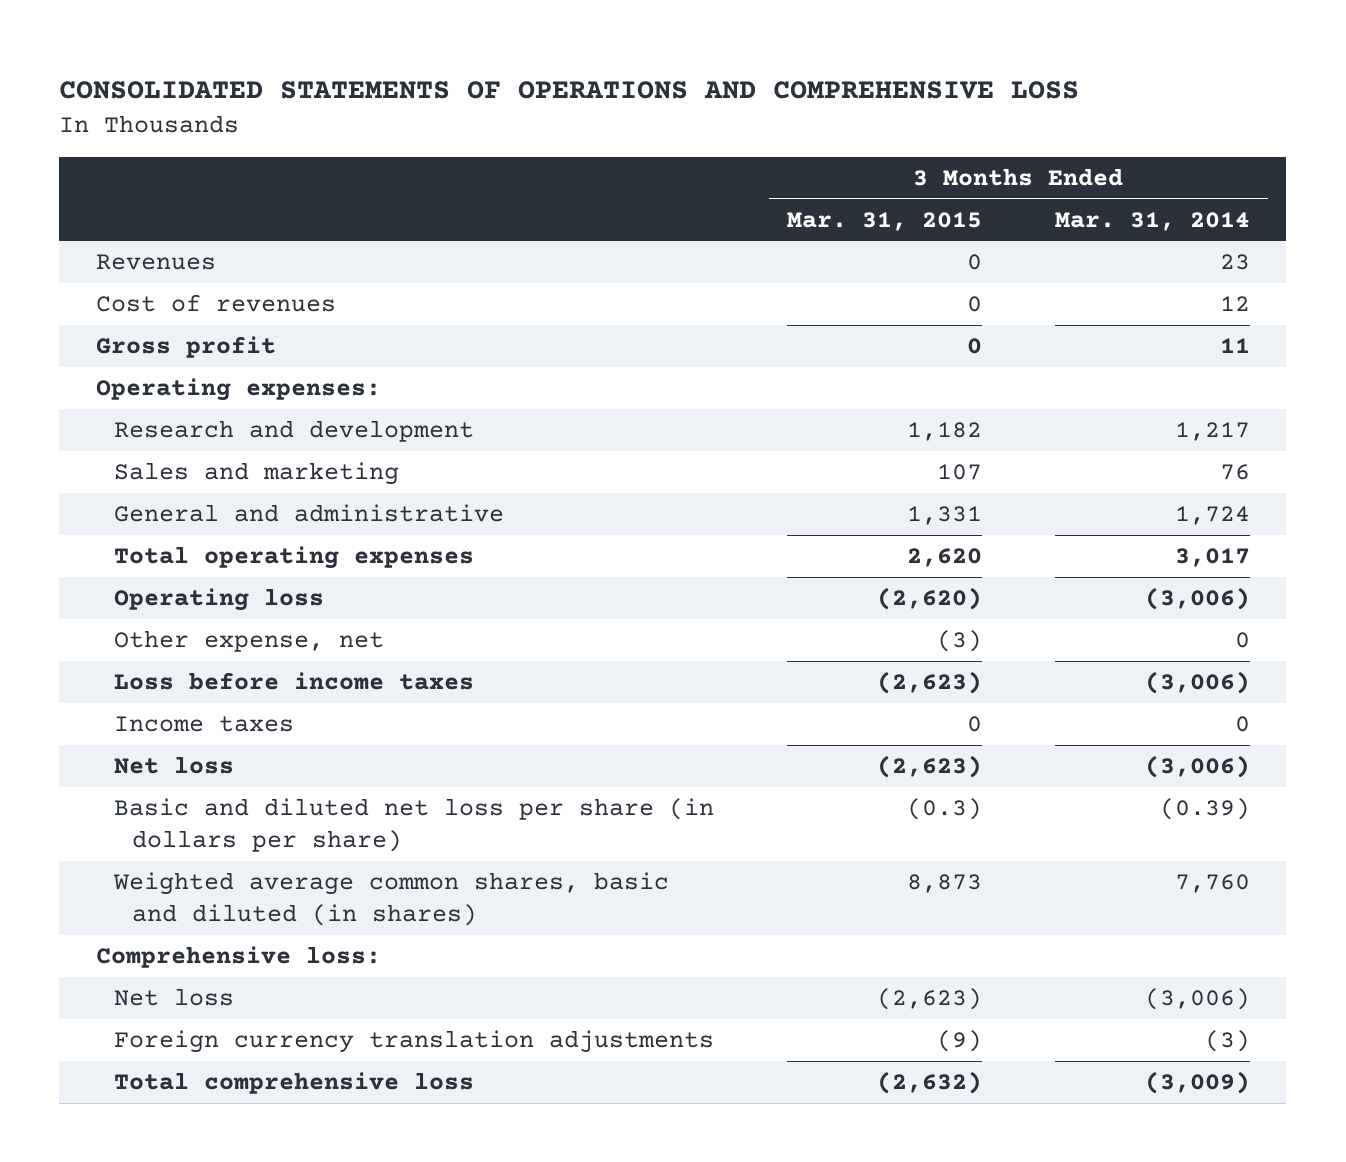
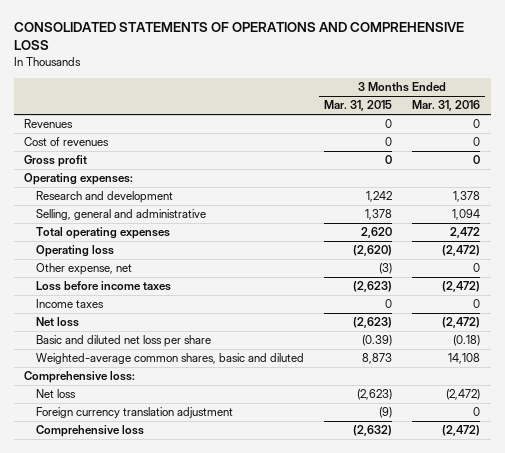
[1054,211,1250,231] Mar. 31, 2014 -> none
none -> [412,100,481,112] Mar. 31, 2016
[114,462,400,486] Sales and marketing -> none
[906,422,982,442] 1,182 -> [365,191,392,203] 1,242
[114,504,505,523] General and administrative -> [35,209,206,221] Selling, general and administrative
[906,506,982,526] 1,331 -> [364,209,392,221] 1,378
[114,798,715,853] Basic and diluted net loss per share (in dollars per share) -> [35,335,211,348] Basic and diluted net loss per share
[906,798,982,821] (0.3) -> [361,335,392,347] (0.39)
[113,872,670,927] Weighted average common shares, basic and diluted (in shares) -> [35,353,304,365] Weighted-average common shares, basic and diluted
[114,1030,715,1054] Foreign currency translation adjustments -> [35,407,233,419] Foreign currency translation adjustment
[114,1072,475,1095] Total comprehensive loss -> [35,425,144,438] Comprehensive loss

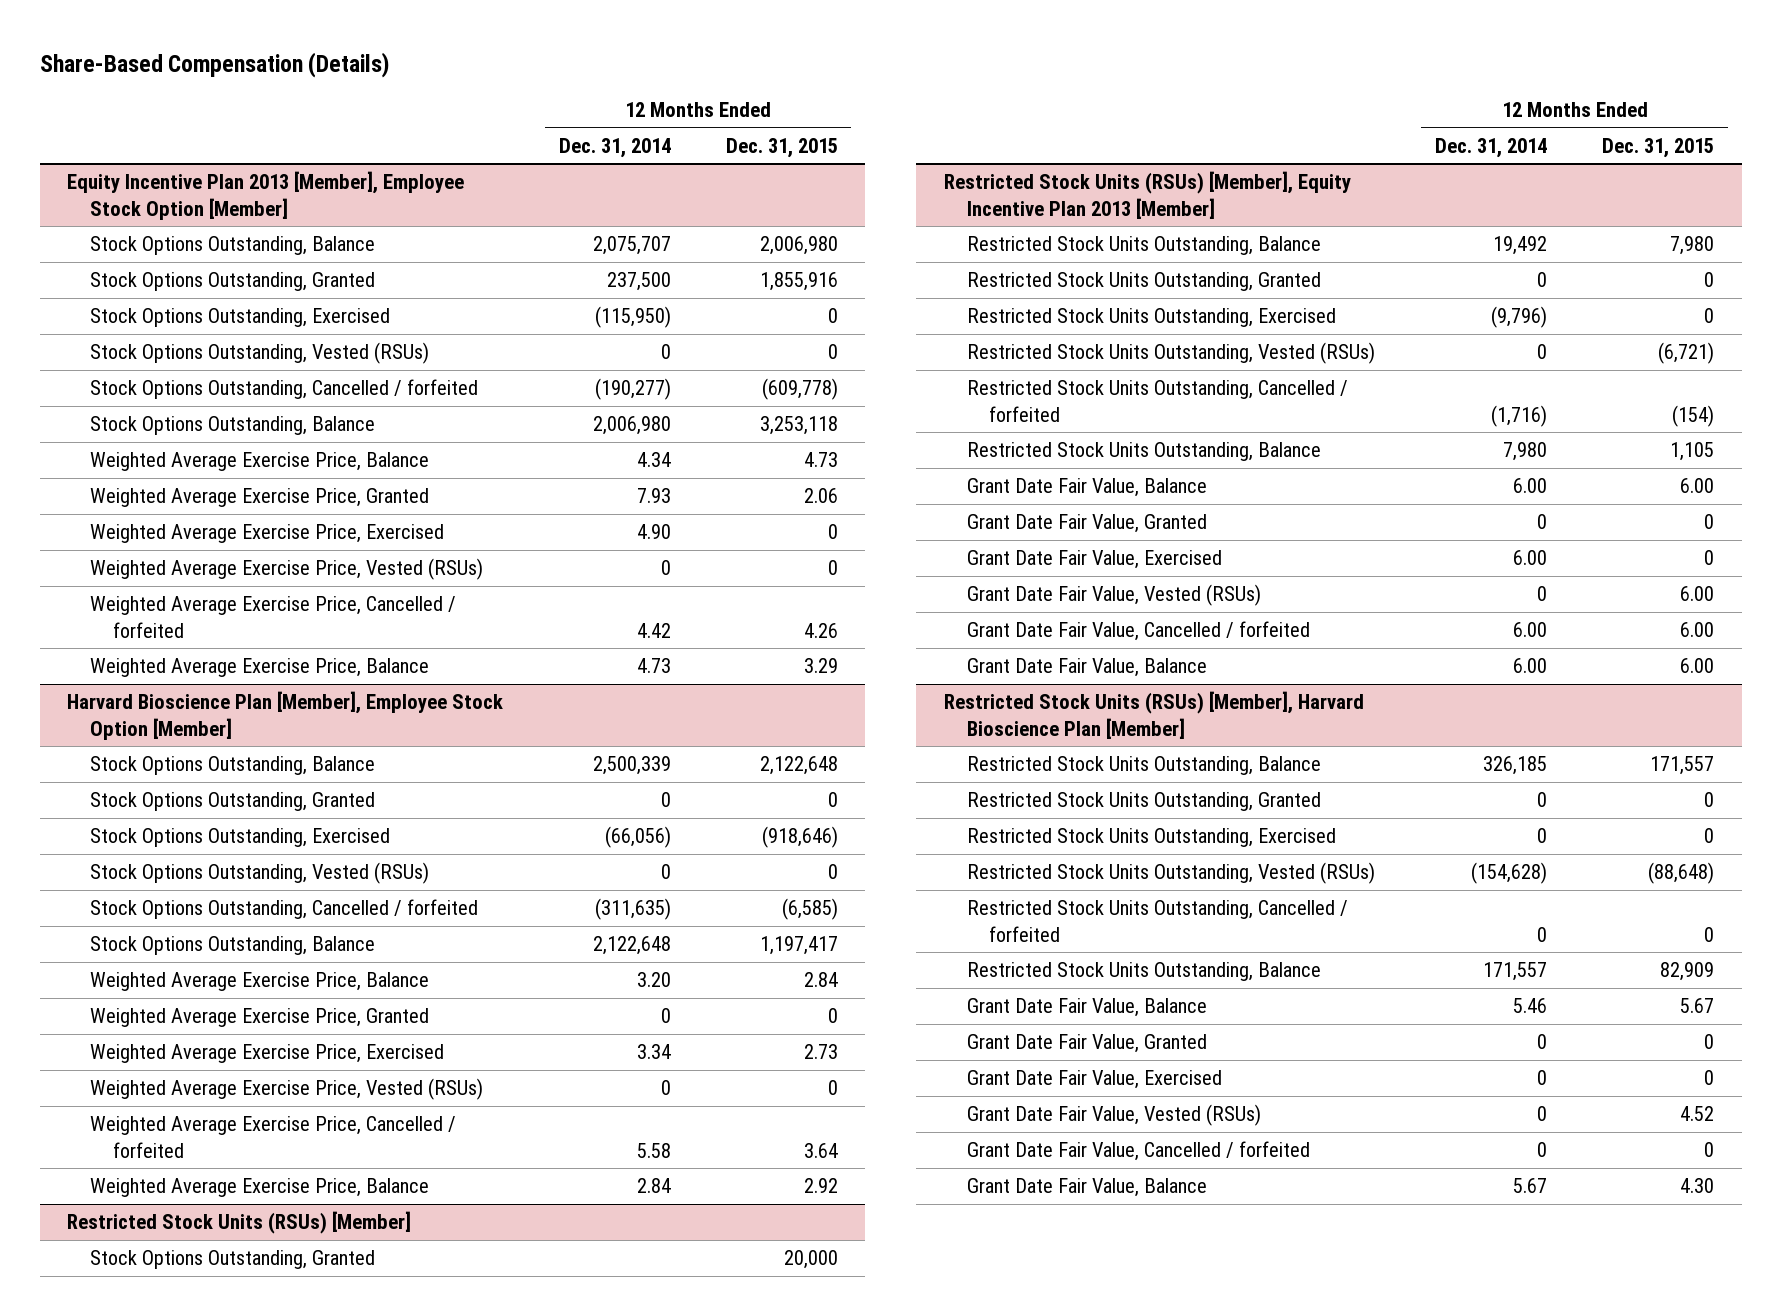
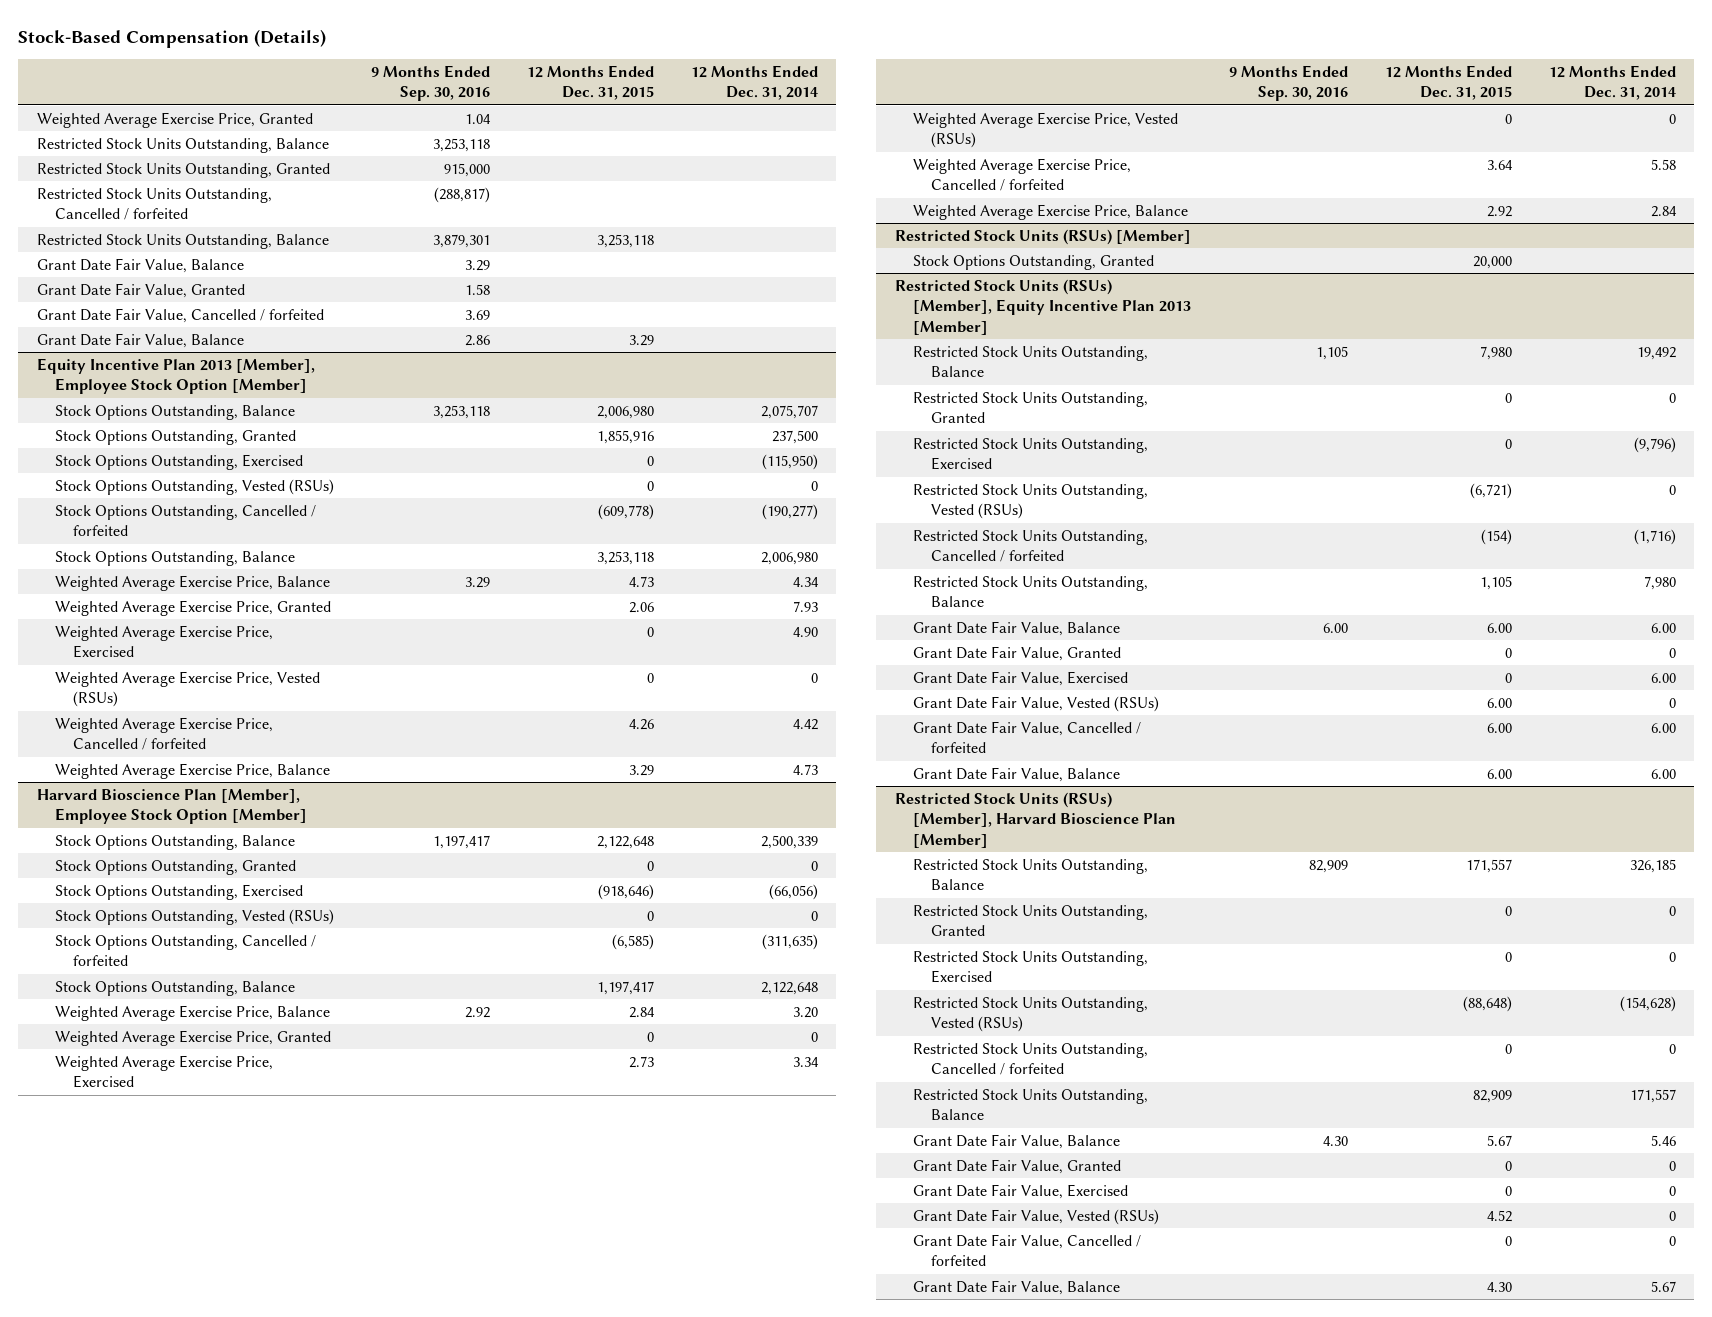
[39,51,389,78] Share-Based Compensation (Details) -> [18,29,327,49] Stock-Based Compensation (Details)
none -> [370,64,490,102] 9 Months Ended Sep. 30, 2016
none -> [36,111,313,128] Weighted Average Exercise Price, Granted
none -> [36,137,329,153] Restricted Stock Units Outstanding, Balance
none -> [36,162,330,178] Restricted Stock Units Outstanding, Granted
none -> [36,187,272,221] Restricted Stock Units Outstanding, Cancelled / forfeited
none -> [36,233,329,249] Restricted Stock Units Outstanding, Balance
none -> [36,257,244,273] Grant Date Fair Value, Balance
none -> [36,282,245,298] Grant Date Fair Value, Granted
none -> [36,307,324,323] Grant Date Fair Value, Cancelled / forfeited
none -> [36,332,244,348] Grant Date Fair Value, Balance

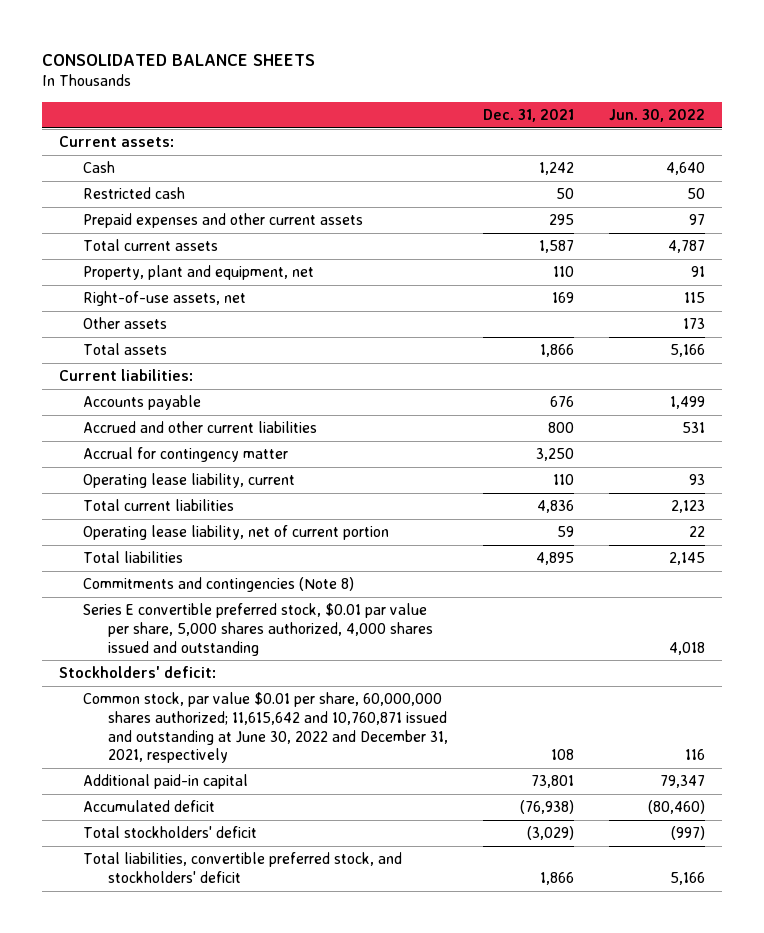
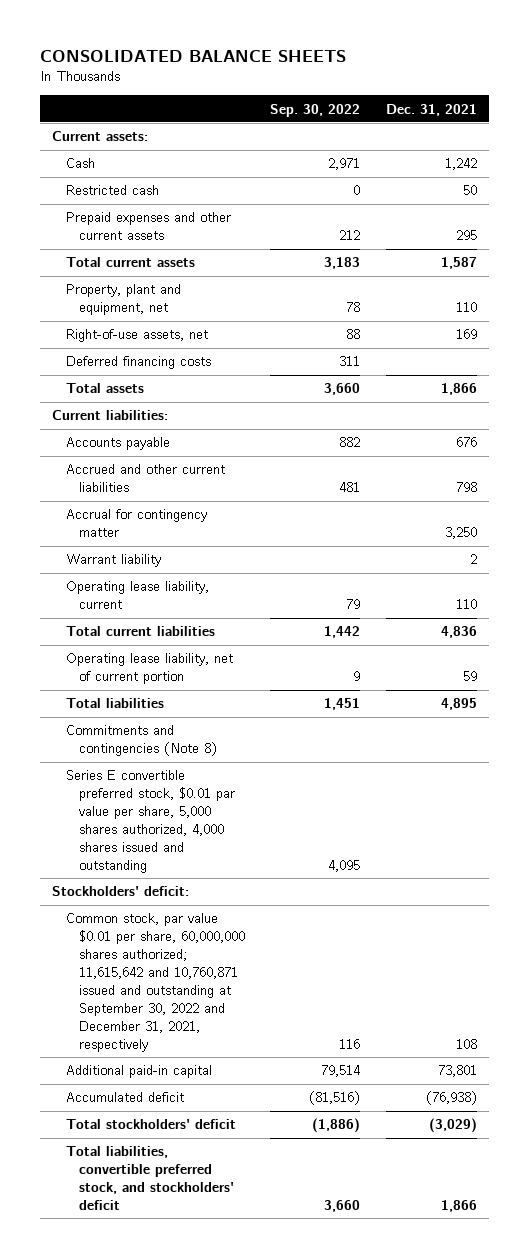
[608,108,705,122] Jun. 30, 2022 -> none
none -> [270,103,361,117] Sep. 30, 2022
[83,317,168,330] Other assets -> none
none -> [65,356,211,370] Deferred financing costs
[547,422,574,434] 800 -> [455,482,477,493] 798
none -> [65,554,161,568] Warrant liability
[83,692,448,764] Common stock, par value $0.01 per share, 60,000,000 shares authorized; 11,615,642 and 10,760,871 issued and outstanding at June 30, 2022 and December 31, 2021, respectively -> [65,913,245,1052] Common stock, par value $0.01 per share, 60,000,000 shares authorized; 11,615,642 and 10,760,871 issued and outstanding at September 30, 2022 and December 31, 2021, respectively

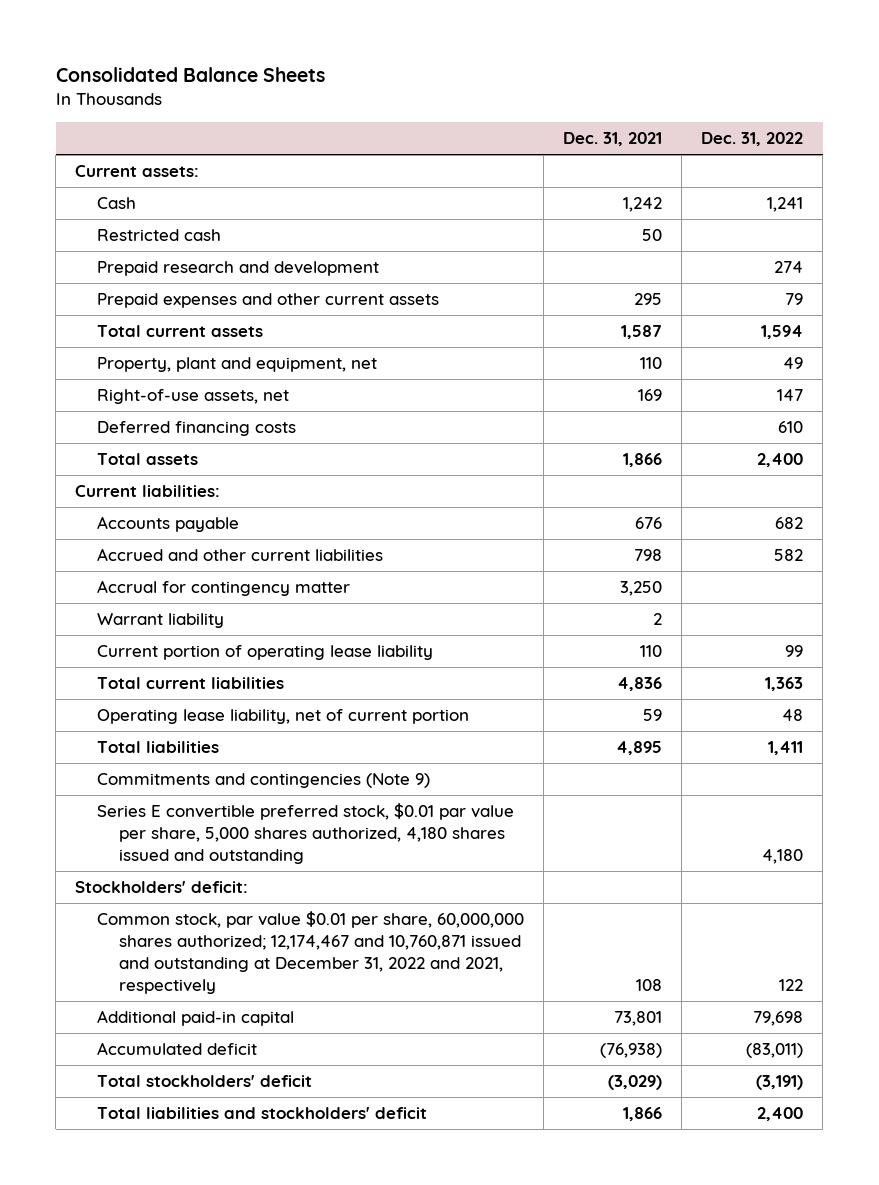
[39,49,346,62] CONSOLIDATED BALANCE SHEETS -> [55,67,325,83] Consolidated Balance Sheets
[270,103,361,117] Sep. 30, 2022 -> none
none -> [701,132,804,147] Dec. 31, 2022
none -> [97,261,380,277] Prepaid research and development
[65,581,209,610] Operating lease liability, current -> [97,645,434,661] Current portion of operating lease liability
[65,725,217,757] Commitments and contingencies (Note 8) -> [97,773,431,789] Commitments and contingencies (Note 9)
[65,770,235,873] Series E convertible preferred stock, $0.01 par value per share, 5,000 shares authorized, 4,000 shares issued and outstanding -> [97,803,515,865] Series E convertible preferred stock, $0.01 par value per share, 5,000 shares authorized, 4,180 shares issued and outstanding
[65,913,245,1052] Common stock, par value $0.01 per share, 60,000,000 shares authorized; 11,615,642 and 10,760,871 issued and outstanding at September 30, 2022 and December 31, 2021, respectively -> [97,911,525,995] Common stock, par value $0.01 per share, 60,000,000 shares authorized; 12,174,467 and 10,760,871 issued and outstanding at December 31, 2022 and 2021, respectively
[65,1146,234,1210] Total liabilities, convertible preferred stock, and stockholders' deficit -> [97,1107,428,1120] Total liabilities and stockholders' deficit

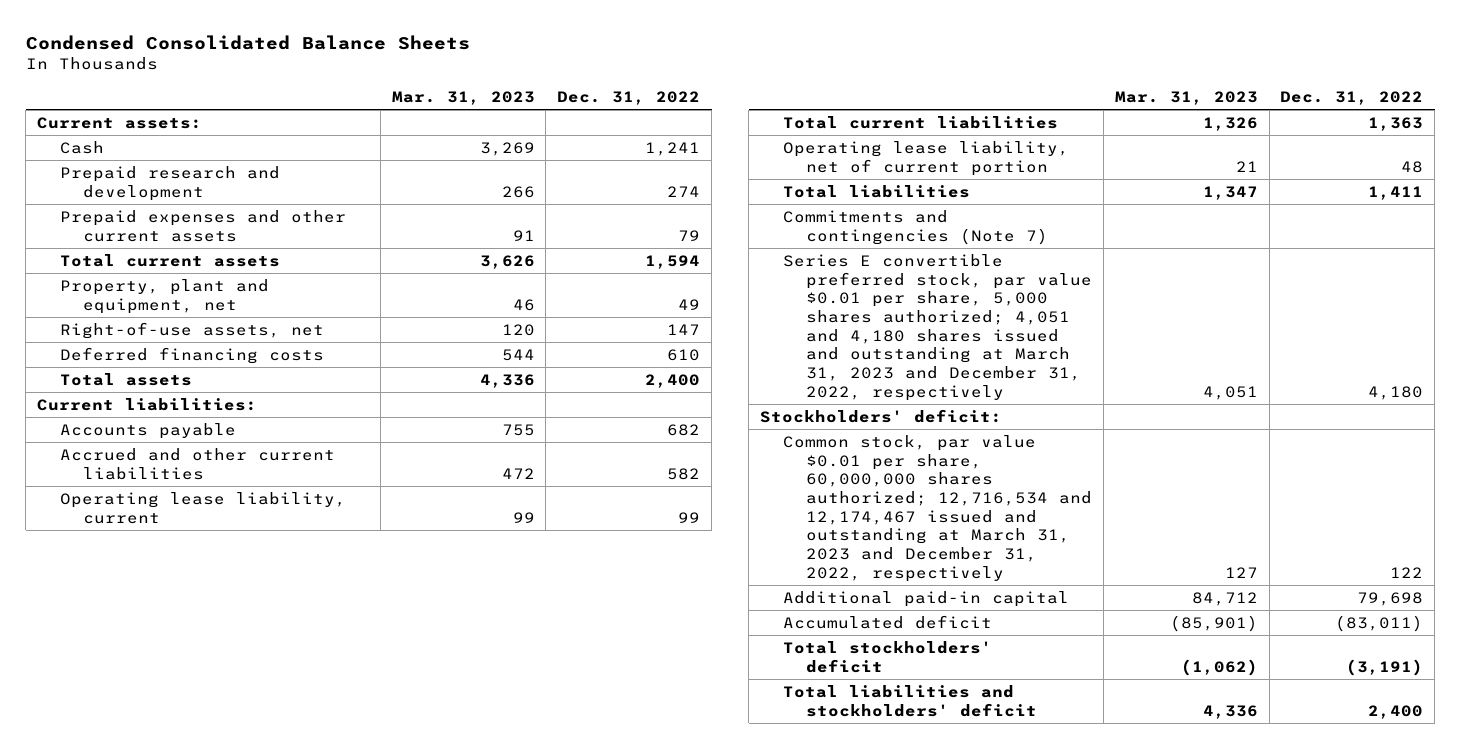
[55,67,325,83] Consolidated Balance Sheets -> [25,34,470,50] Condensed Consolidated Balance Sheets
[563,132,663,147] Dec. 31, 2021 -> none
none -> [391,90,535,105] Mar. 31, 2023
[97,229,222,242] Restricted cash -> none
[97,580,351,597] Accrual for contingency matter -> none
[97,613,225,629] Warrant liability -> none
[97,645,434,661] Current portion of operating lease liability -> [59,491,346,524] Operating lease liability, current
[97,773,431,789] Commitments and contingencies (Note 9) -> [783,209,1049,245] Commitments and contingencies (Note 7)
[97,803,515,865] Series E convertible preferred stock, $0.01 par value per share, 5,000 shares authorized, 4,180 shares issued and outstanding -> [783,253,1093,401] Series E convertible preferred stock, par value $0.01 per share, 5,000 shares authorized; 4,051 and 4,180 shares issued and outstanding at March 31, 2023 and December 31, 2022, respectively
[97,911,525,995] Common stock, par value $0.01 per share, 60,000,000 shares authorized; 12,174,467 and 10,760,871 issued and outstanding at December 31, 2022 and 2021, respectively -> [783,434,1093,582] Common stock, par value $0.01 per share, 60,000,000 shares authorized; 12,716,534 and 12,174,467 issued and outstanding at March 31, 2023 and December 31, 2022, respectively

